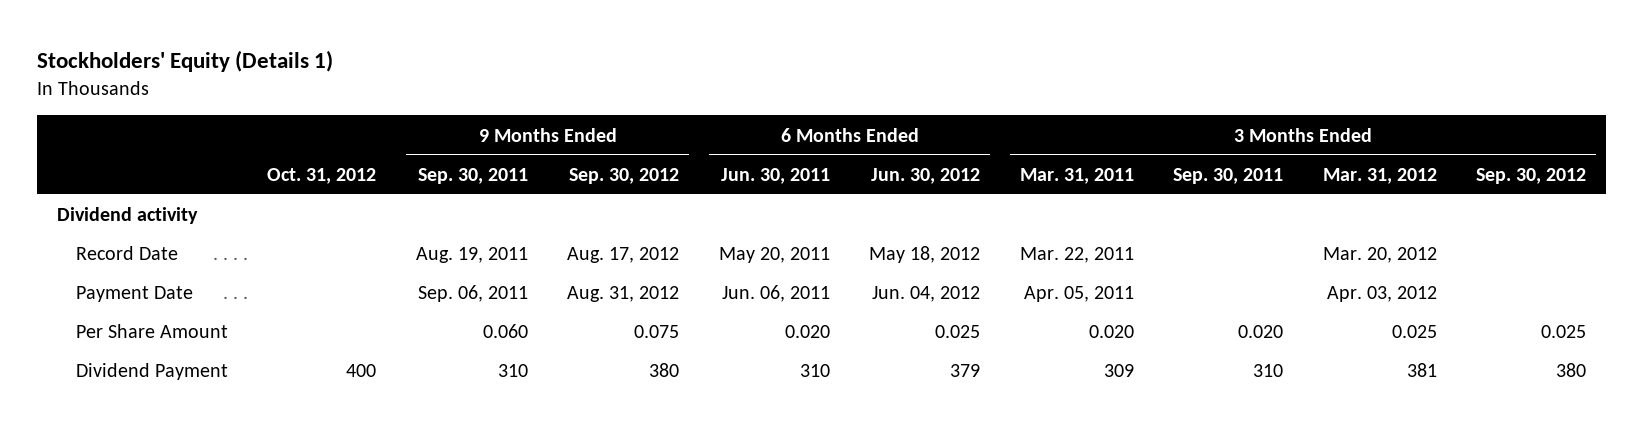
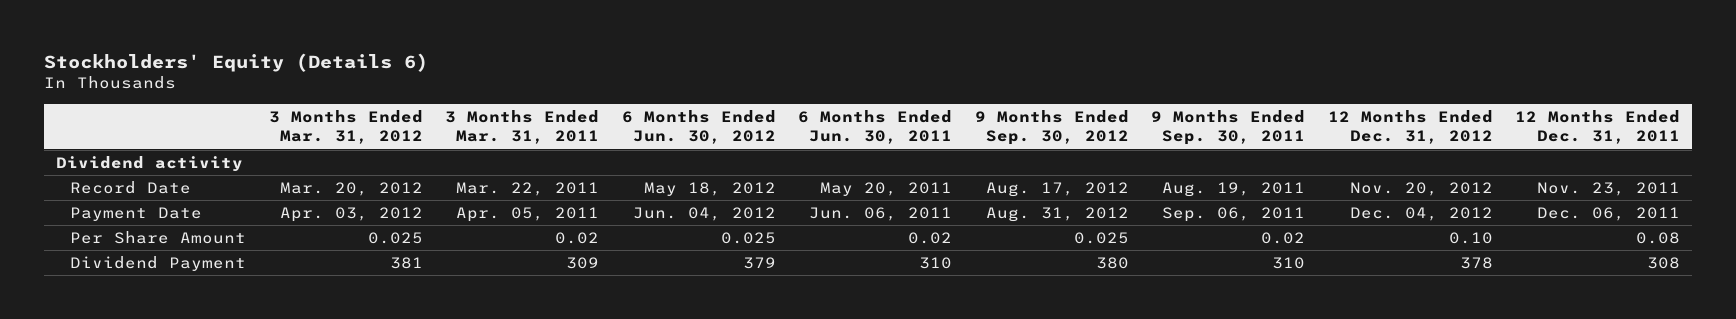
[36,50,333,73] Stockholders' Equity (Details 1) -> [44,52,429,72] Stockholders' Equity (Details 6)
[267,167,377,184] Oct. 31, 2012 -> none
[1173,167,1284,184] Sep. 30, 2011 -> none
[1476,167,1587,184] Sep. 30, 2012 -> none
none -> [1327,109,1493,145] 12 Months Ended Dec. 31, 2012
none -> [1515,109,1681,145] 12 Months Ended Dec. 31, 2011
[482,324,528,339] 0.060 -> [1261,231,1306,244] 0.02
[634,325,680,339] 0.075 -> [1073,231,1129,244] 0.025
[784,325,830,339] 0.020 -> [908,231,953,244] 0.02
[1088,325,1134,339] 0.020 -> [555,231,600,244] 0.02

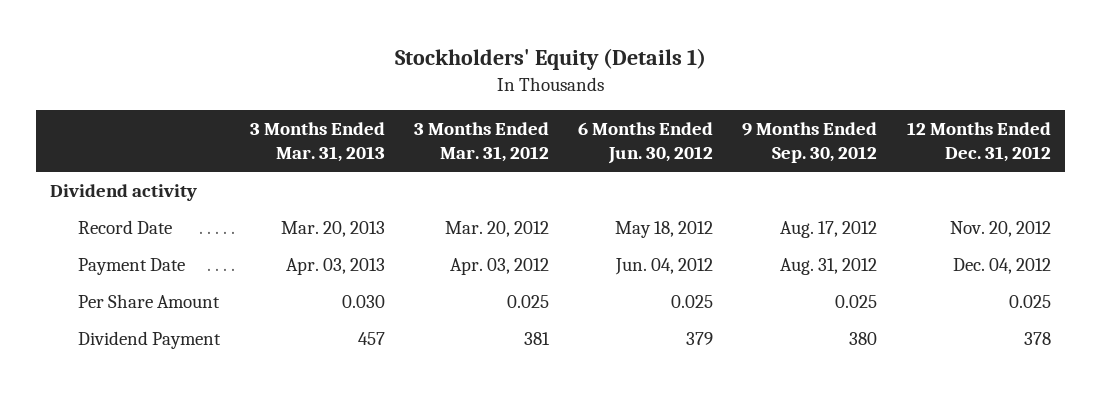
[44,52,429,72] Stockholders' Equity (Details 6) -> [394,48,706,71] Stockholders' Equity (Details 1)
[445,109,600,145] 3 Months Ended Mar. 31, 2011 -> none
[798,109,953,145] 6 Months Ended Jun. 30, 2011 -> none
[1151,109,1306,146] 9 Months Ended Sep. 30, 2011 -> none
[1515,109,1681,145] 12 Months Ended Dec. 31, 2011 -> none
none -> [249,122,385,163] 3 Months Ended Mar. 31, 2013
[1448,231,1493,244] 0.10 -> [1008,294,1051,308] 0.025

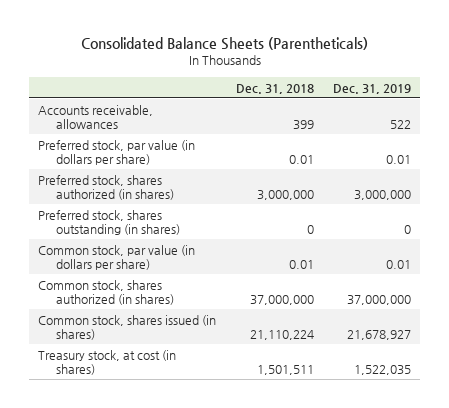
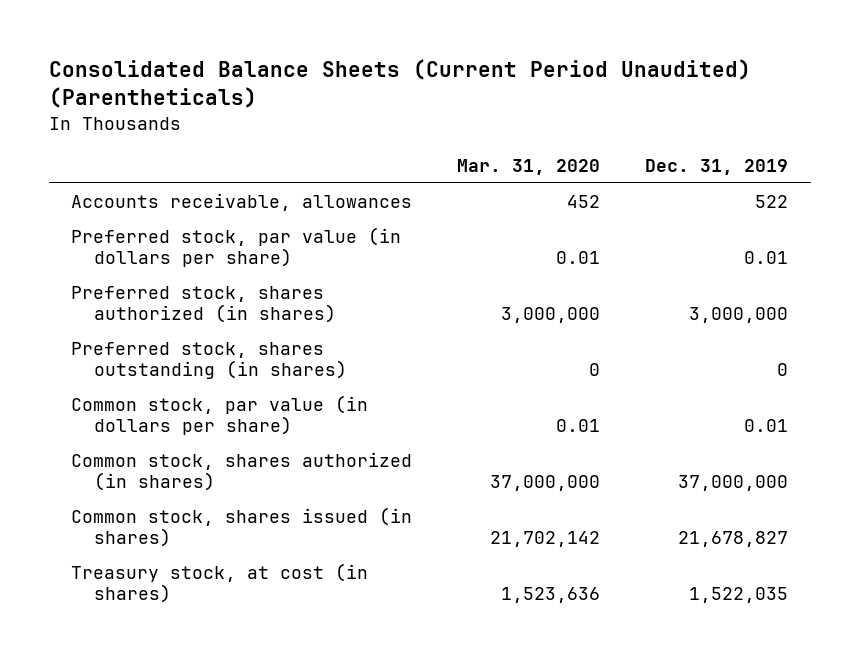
[80,36,368,50] Consolidated Balance Sheets (Parentheticals) -> [48,59,751,109] Consolidated Balance Sheets (Current Period Unaudited) (Parentheticals)
[235,83,314,94] Dec. 31, 2018 -> none
none -> [457,159,601,176] Mar. 31, 2020
[346,330,411,341] 21,678,927 -> [678,531,789,548] 21,678,827

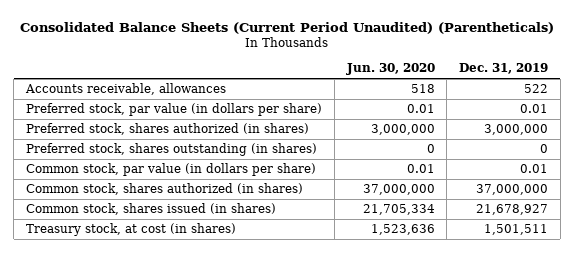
[457,159,601,176] Mar. 31, 2020 -> none
none -> [345,63,435,76] Jun. 30, 2020
[678,531,789,548] 21,678,827 -> [475,204,548,216] 21,678,927
[689,587,789,604] 1,522,035 -> [483,224,548,236] 1,501,511

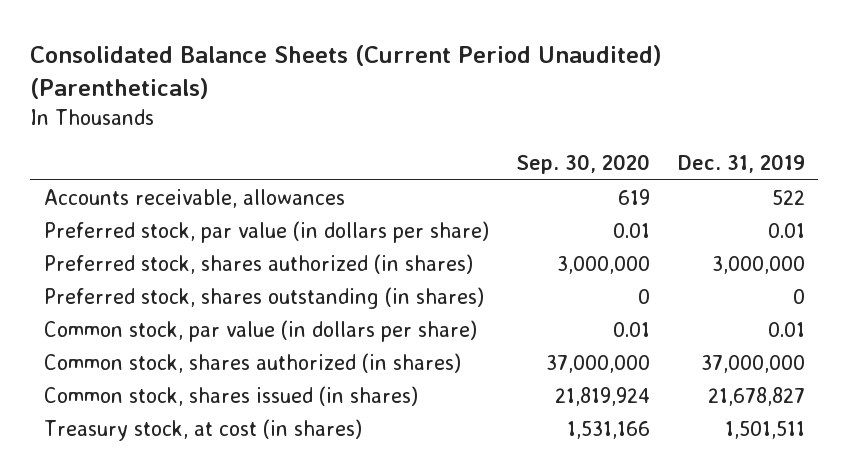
[345,63,435,76] Jun. 30, 2020 -> none
none -> [516,154,651,175] Sep. 30, 2020
[475,204,548,216] 21,678,927 -> [707,386,805,406] 21,678,827

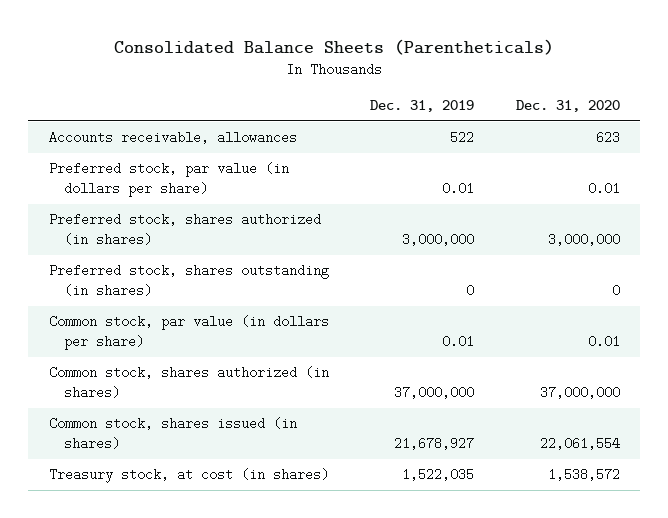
[30,45,663,100] Consolidated Balance Sheets (Current Period Unaudited) (Parentheticals) -> [114,38,555,55] Consolidated Balance Sheets (Parentheticals)
[516,154,651,175] Sep. 30, 2020 -> none
none -> [515,100,620,113] Dec. 31, 2020
[707,386,805,406] 21,678,827 -> [394,437,475,451] 21,678,927
[724,420,805,439] 1,501,511 -> [402,468,475,482] 1,522,035

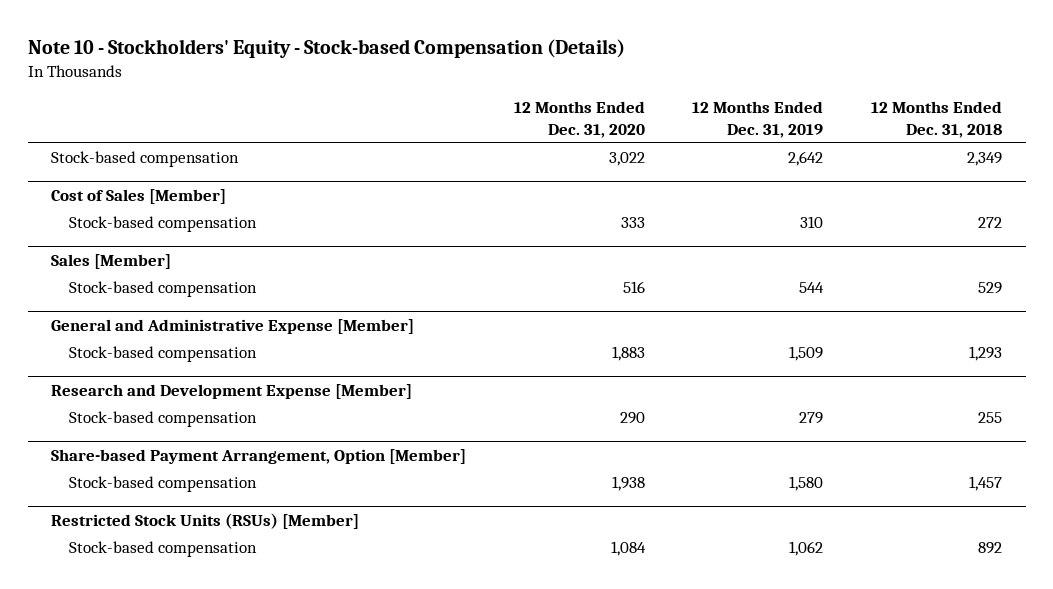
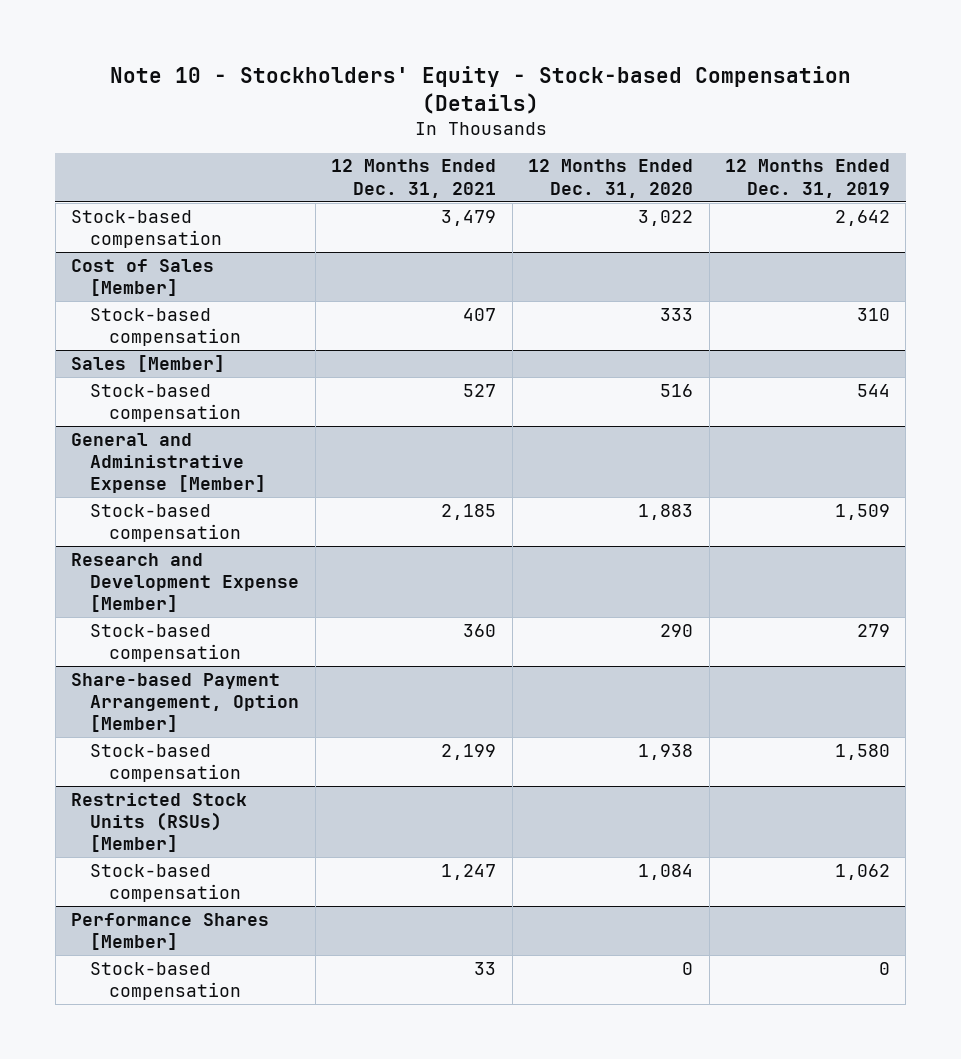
[870,100,1002,138] 12 Months Ended Dec. 31, 2018 -> none
none -> [331,159,497,198] 12 Months Ended Dec. 31, 2021
none -> [71,912,270,951] Performance Shares [Member]
none -> [90,961,242,1001] Stock-based compensation

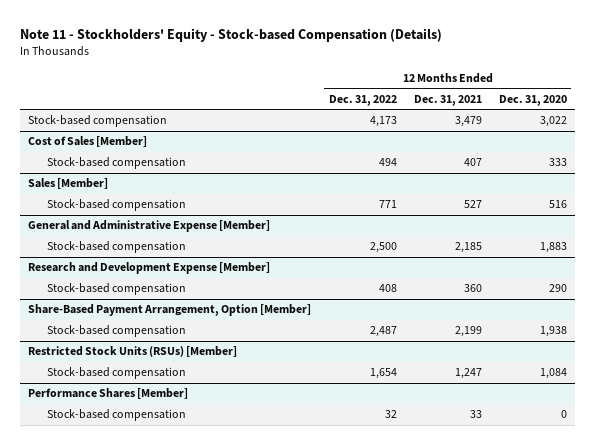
[109,65,851,114] Note 10 - Stockholders' Equity - Stock-based Compensation (Details) -> [19,27,442,42] Note 11 - Stockholders' Equity - Stock-based Compensation (Details)
[725,159,891,198] 12 Months Ended Dec. 31, 2019 -> none
none -> [328,94,397,106] Dec. 31, 2022
[71,672,300,733] Share-based Payment Arrangement, Option [Member] -> [28,304,312,317] Share-Based Payment Arrangement, Option [Member]

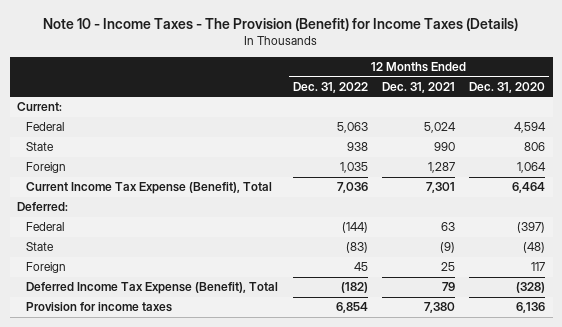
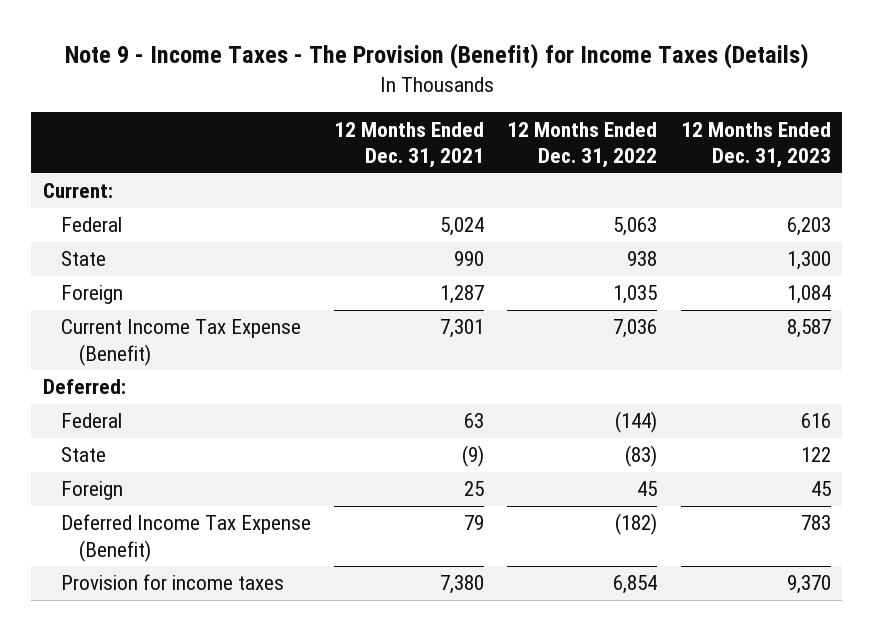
[43,17,519,31] Note 10 - Income Taxes - The Provision (Benefit) for Income Taxes (Details) -> [64,43,809,70] Note 9 - Income Taxes - The Provision (Benefit) for Income Taxes (Details)
[469,82,546,94] Dec. 31, 2020 -> none
none -> [680,121,831,169] 12 Months Ended Dec. 31, 2023
[26,182,273,195] Current Income Tax Expense (Benefit), Total -> [60,319,301,367] Current Income Tax Expense (Benefit)
[26,282,279,295] Deferred Income Tax Expense (Benefit), Total -> [60,514,311,563] Deferred Income Tax Expense (Benefit)

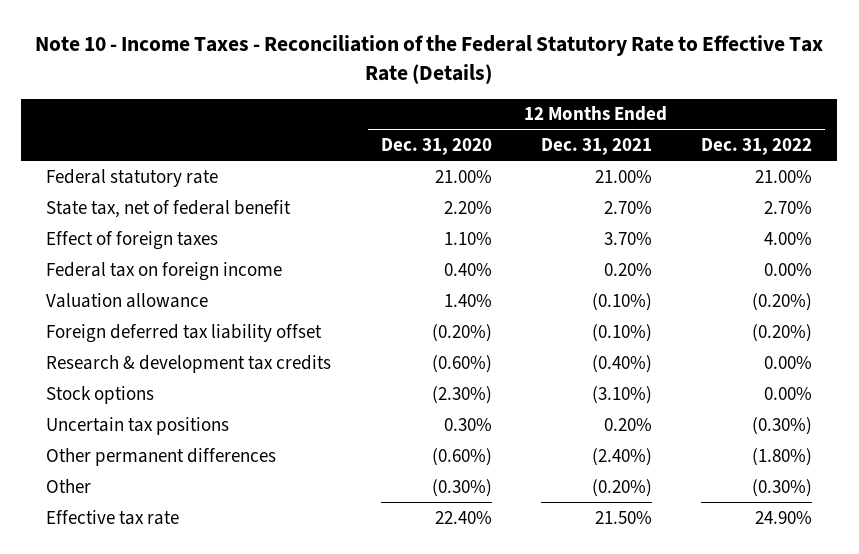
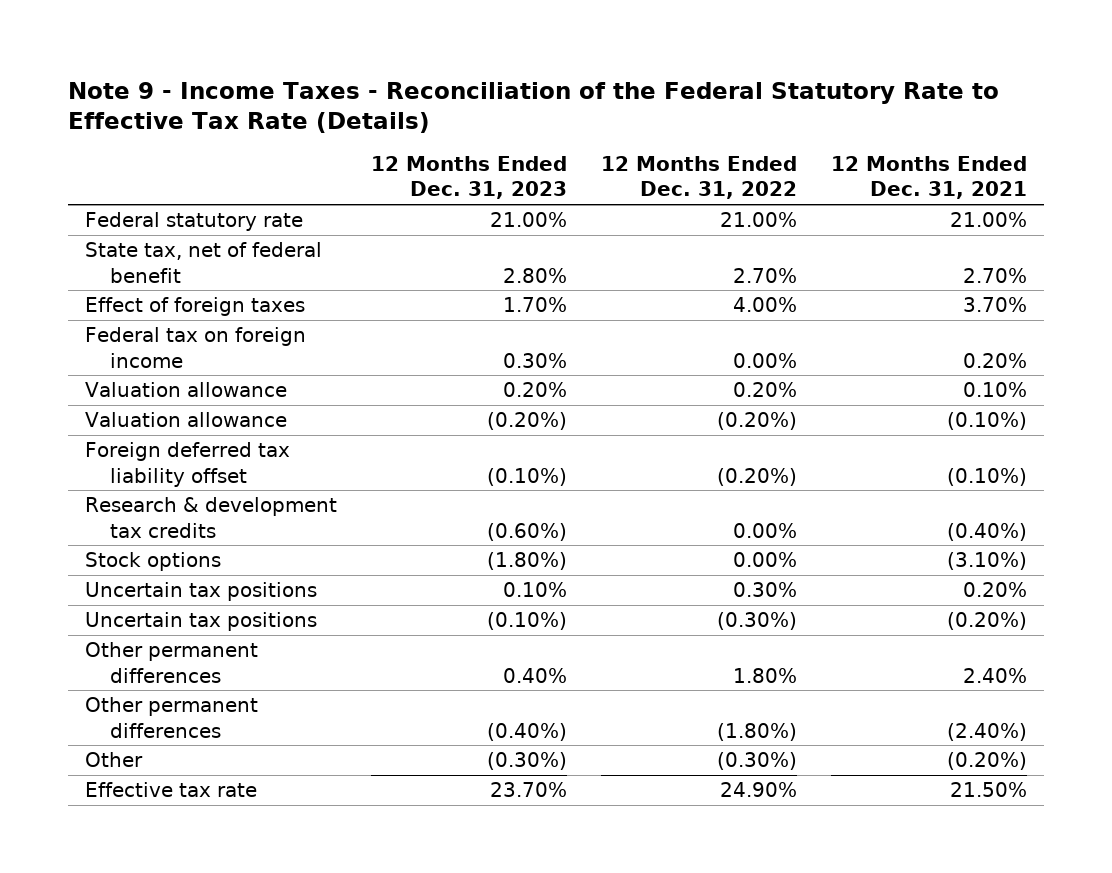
[35,34,824,85] Note 10 - Income Taxes - Reconciliation of the Federal Statutory Rate to Effective Tax Rate (Details) -> [68,81,1000,134] Note 9 - Income Taxes - Reconciliation of the Federal Statutory Rate to Effective Tax Rate (Details)
[380,137,492,155] Dec. 31, 2020 -> none
none -> [371,156,568,200] 12 Months Ended Dec. 31, 2023
none -> [85,382,288,398] Valuation allowance
[752,416,813,435] (0.30%) -> [732,582,797,598] 0.30%
none -> [85,612,318,632] Uncertain tax positions
none -> [85,642,259,683] Other permanent differences

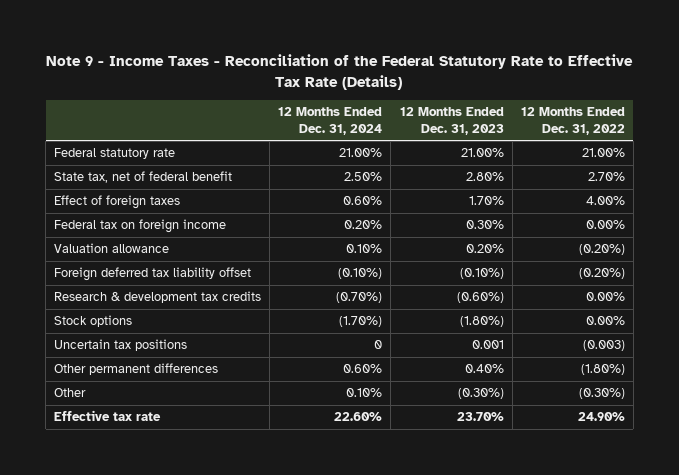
[830,156,1027,200] 12 Months Ended Dec. 31, 2021 -> none
none -> [278,107,383,136] 12 Months Ended Dec. 31, 2024
[85,412,288,428] Valuation allowance -> none
[732,382,797,398] 0.20% -> [578,244,625,256] (0.20%)
[85,612,318,632] Uncertain tax positions -> none
[85,697,259,738] Other permanent differences -> none
[503,582,568,598] 0.10% -> [471,340,504,350] 0.001
[732,582,797,598] 0.30% -> [582,340,625,352] (0.003)
[732,667,797,683] 1.80% -> [580,364,625,376] (1.80%)

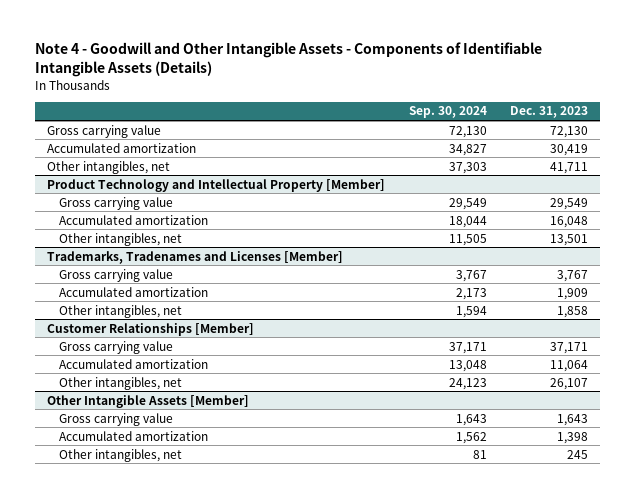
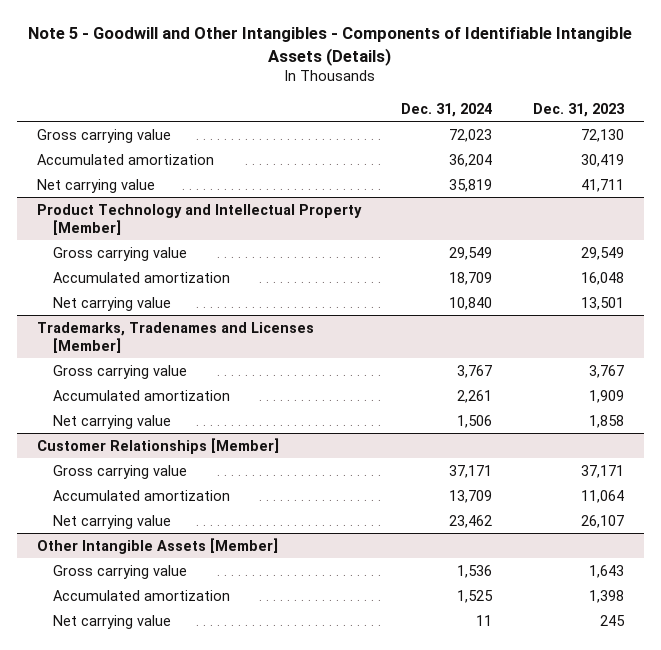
[35,42,543,78] Note 4 - Goodwill and Other Intangible Assets - Components of Identifiable Intangible Assets (Details) -> [28,27,633,66] Note 5 - Goodwill and Other Intangibles - Components of Identifiable Intangible Assets (Details)
[408,106,487,119] Sep. 30, 2024 -> none
none -> [401,102,493,117] Dec. 31, 2024
[46,160,170,174] Other intangibles, net -> [36,178,155,193] Net carrying value
[58,232,182,246] Other intangibles, net -> [52,296,171,311] Net carrying value
[58,304,182,318] Other intangibles, net -> [52,414,171,429] Net carrying value
[58,376,182,390] Other intangibles, net -> [52,514,171,529] Net carrying value
[58,448,182,462] Other intangibles, net -> [52,614,171,629] Net carrying value

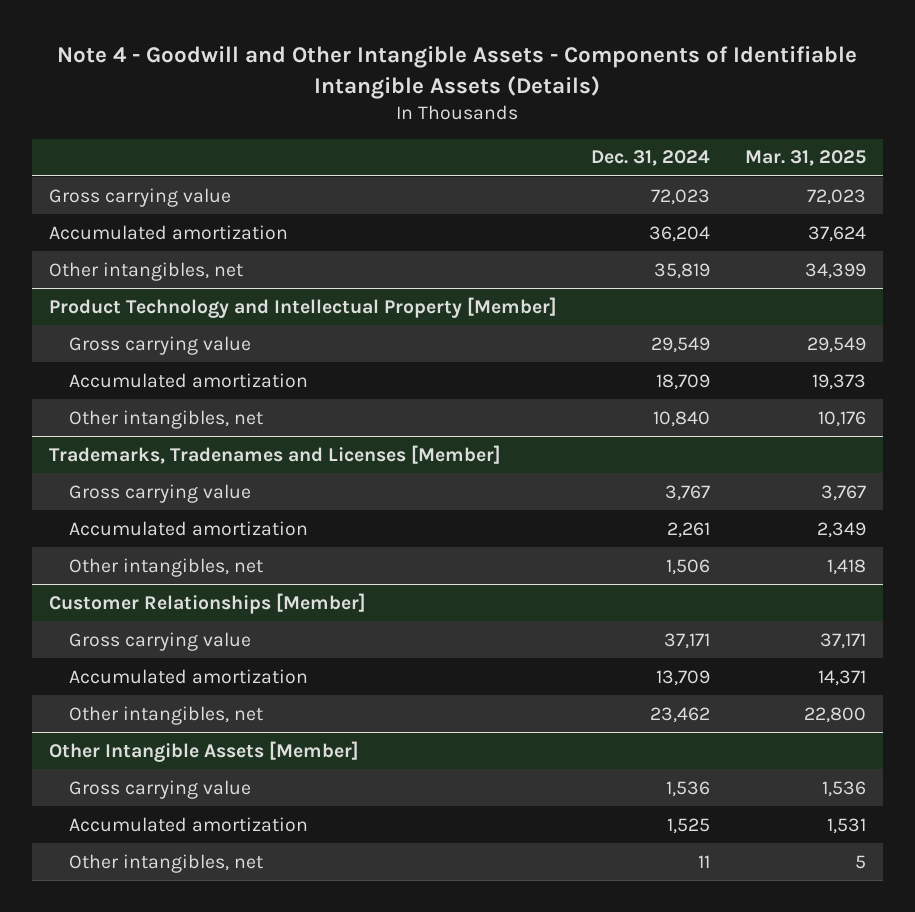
[28,27,633,66] Note 5 - Goodwill and Other Intangibles - Components of Identifiable Intangible Assets (Details) -> [57,46,858,99] Note 4 - Goodwill and Other Intangible Assets - Components of Identifiable Intangible Assets (Details)
[532,102,625,117] Dec. 31, 2023 -> none
none -> [744,150,866,167] Mar. 31, 2025
[36,178,155,193] Net carrying value -> [49,261,244,281] Other intangibles, net
[52,296,171,311] Net carrying value -> [68,409,263,429] Other intangibles, net
[52,414,171,429] Net carrying value -> [68,557,263,577] Other intangibles, net
[52,514,171,529] Net carrying value -> [68,705,263,725] Other intangibles, net
[52,614,171,629] Net carrying value -> [68,853,263,873] Other intangibles, net

